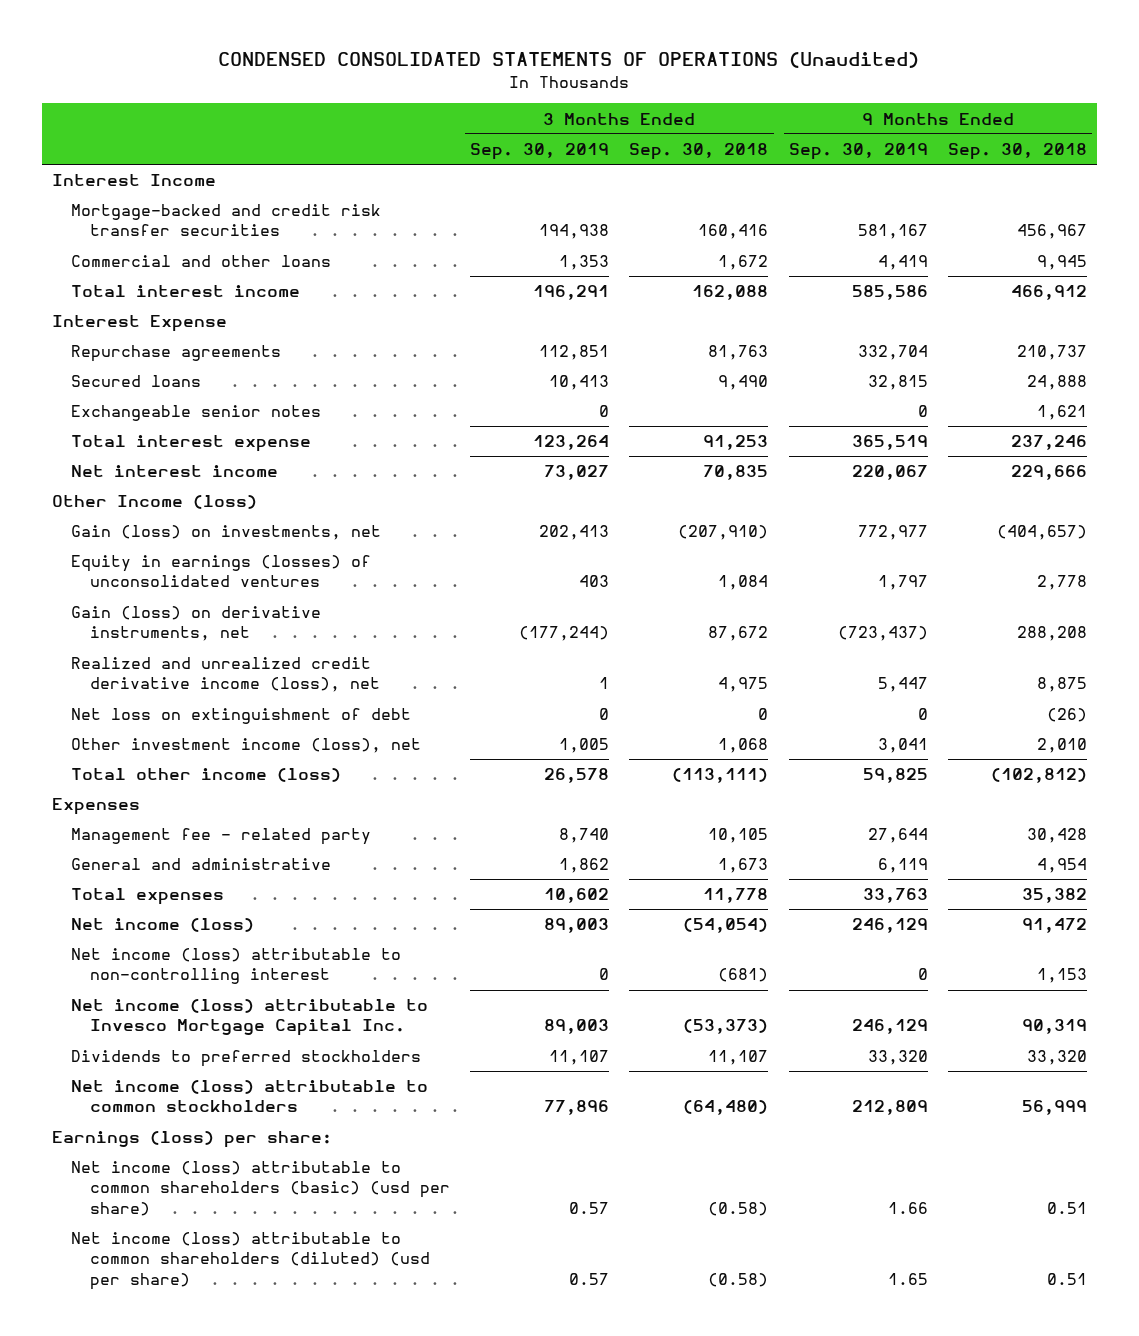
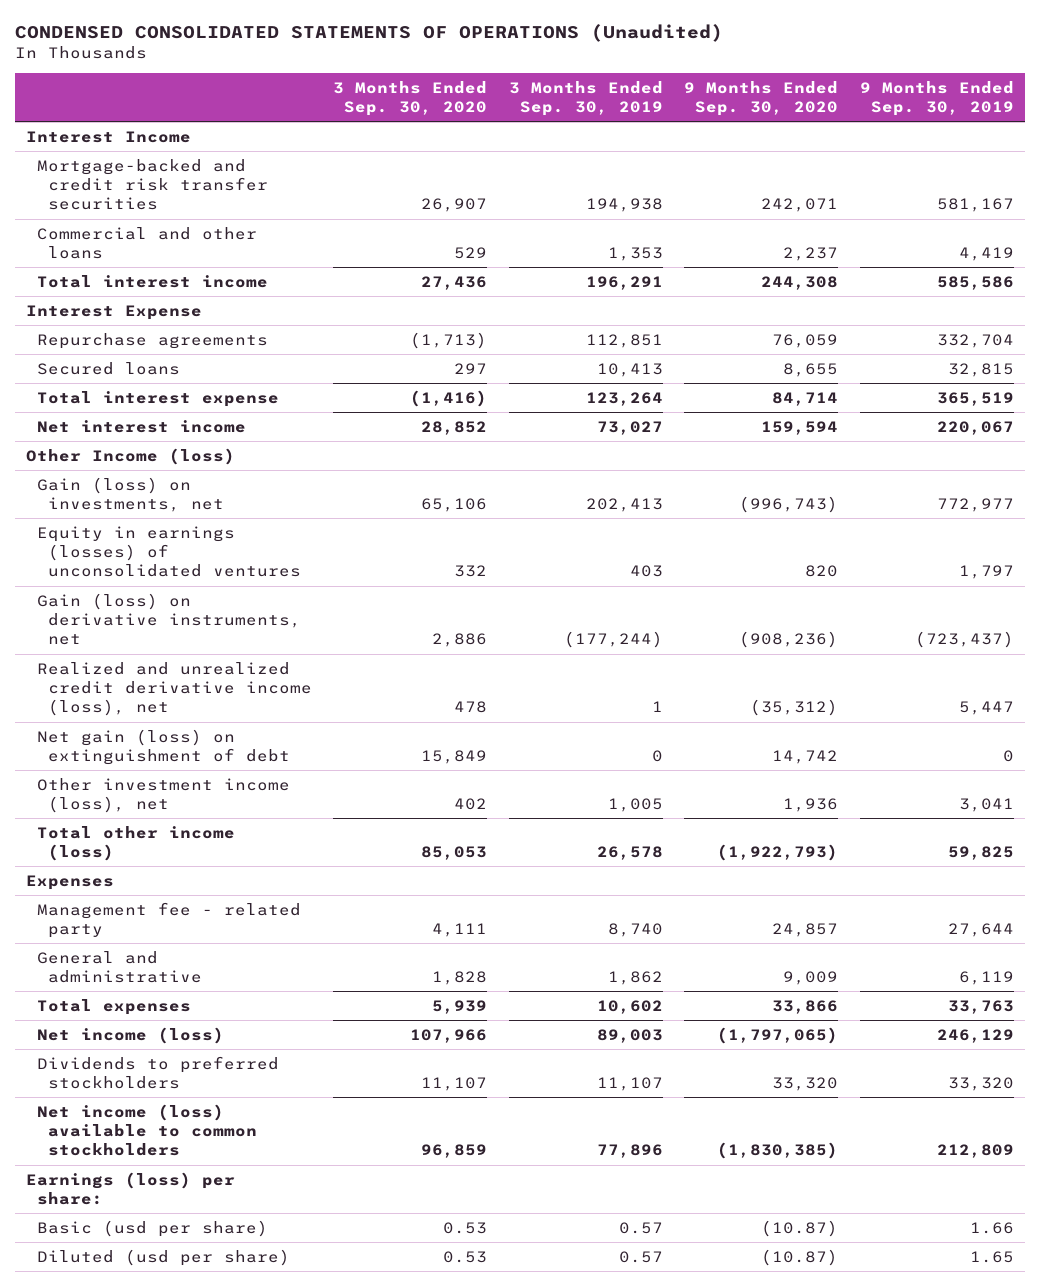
[629,143,769,161] Sep. 30, 2018 -> none
[948,143,1088,161] Sep. 30, 2018 -> none
none -> [333,80,488,116] 3 Months Ended Sep. 30, 2020
none -> [684,80,839,116] 9 Months Ended Sep. 30, 2020
[70,405,321,422] Exchangeable senior notes -> none
[70,708,411,725] Net loss on extinguishment of debt -> [36,728,290,765] Net gain (loss) on extinguishment of debt
[70,948,401,985] Net income (loss) attributable to non-controlling interest -> none
[70,999,428,1037] Net income (loss) attributable to Invesco Mortgage Capital Inc. -> none
[70,1080,428,1113] Net income (loss) attributable to common stockholders -> [36,1103,257,1157] Net income (loss) available to common stockholders
[70,1161,450,1216] Net income (loss) attributable to common shareholders (basic) (usd per share) -> [36,1219,268,1237] Basic (usd per share)
[70,1232,430,1290] Net income (loss) attributable to common shareholders (diluted) (usd per share) -> [36,1248,290,1266] Diluted (usd per share)

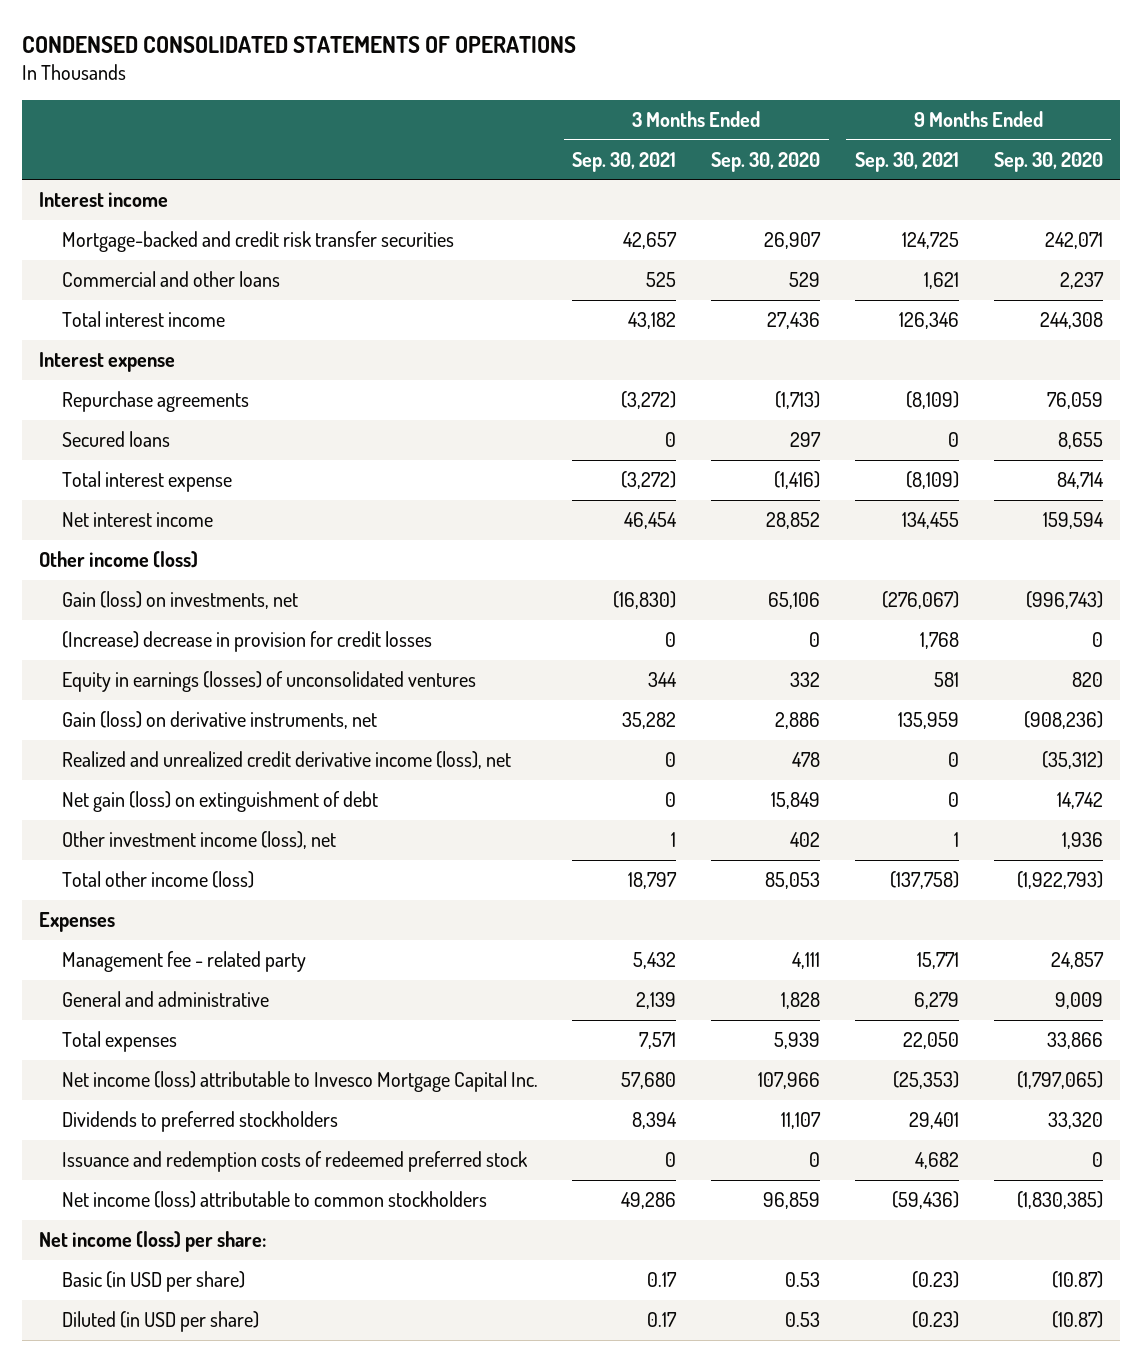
[15,24,724,43] CONDENSED CONSOLIDATED STATEMENTS OF OPERATIONS (Unaudited) -> [21,35,576,53] CONDENSED CONSOLIDATED STATEMENTS OF OPERATIONS
[508,80,663,116] 3 Months Ended Sep. 30, 2019 -> none
[859,80,1014,116] 9 Months Ended Sep. 30, 2019 -> none
none -> [572,151,677,172] Sep. 30, 2021
none -> [854,151,959,172] Sep. 30, 2021
[25,130,191,143] Interest Income -> [38,192,168,208] Interest income
[25,304,202,320] Interest Expense -> [38,352,175,373] Interest expense
[25,447,235,465] Other Income (loss) -> [38,551,198,569] Other income (loss)
none -> [61,631,432,653] (Increase) decrease in provision for credit losses
[36,1026,224,1044] Net income (loss) -> [61,1071,538,1093] Net income (loss) attributable to Invesco Mortgage Capital Inc.
none -> [61,1151,528,1173] Issuance and redemption costs of redeemed preferred stock
[36,1103,257,1157] Net income (loss) available to common stockholders -> [61,1191,487,1209] Net income (loss) attributable to common stockholders
[25,1171,235,1205] Earnings (loss) per share: -> [38,1231,266,1253] Net income (loss) per share:
[36,1219,268,1237] Basic (usd per share) -> [61,1271,245,1293] Basic (in USD per share)
[36,1248,290,1266] Diluted (usd per share) -> [61,1311,259,1333] Diluted (in USD per share)

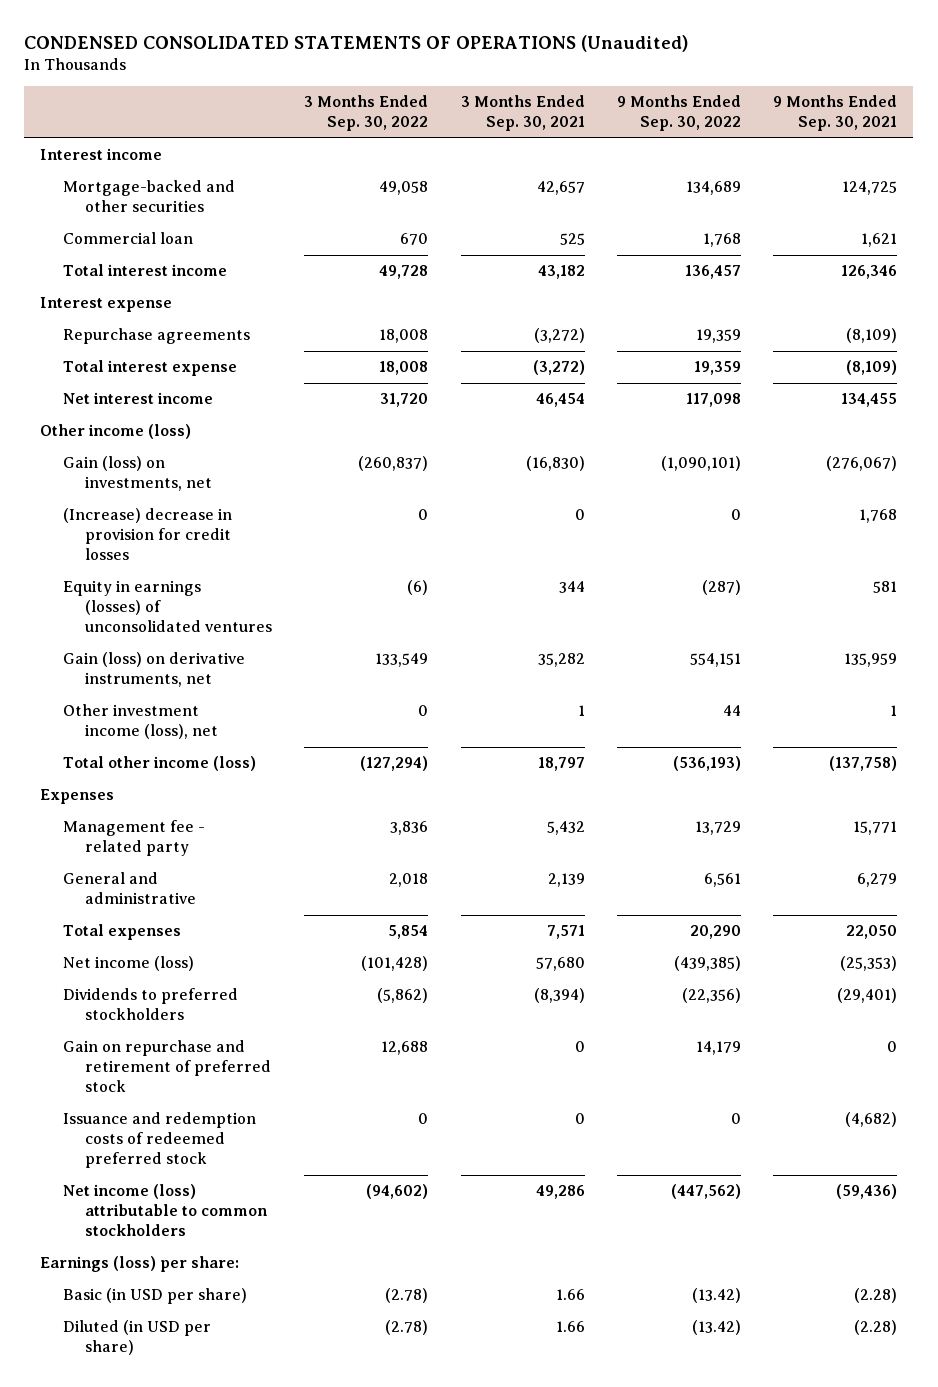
[21,35,576,53] CONDENSED CONSOLIDATED STATEMENTS OF OPERATIONS -> [24,34,689,52] CONDENSED CONSOLIDATED STATEMENTS OF OPERATIONS (Unaudited)
[711,151,821,172] Sep. 30, 2020 -> none
[993,151,1103,172] Sep. 30, 2020 -> none
none -> [304,95,429,132] 3 Months Ended Sep. 30, 2022
none -> [616,95,741,132] 9 Months Ended Sep. 30, 2022
[61,231,454,253] Mortgage-backed and credit risk transfer securities -> [62,180,235,213] Mortgage-backed and other securities
[61,271,280,288] Commercial and other loans -> [62,232,193,245] Commercial loan
[61,431,170,448] Secured loans -> none
[61,751,511,770] Realized and unrealized credit derivative income (loss), net -> none
[61,791,378,813] Net gain (loss) on extinguishment of debt -> none
[61,1071,538,1093] Net income (loss) attributable to Invesco Mortgage Capital Inc. -> [62,956,194,972] Net income (loss)
[632,1112,678,1130] 8,394 -> [533,988,585,1004] (8,394)
[908,1112,959,1130] 29,401 -> [837,988,898,1004] (29,401)
none -> [62,1040,271,1093] Gain on repurchase and retirement of preferred stock
[914,1152,959,1170] 4,682 -> [845,1112,898,1128] (4,682)
[38,1231,266,1253] Net income (loss) per share: -> [40,1256,240,1273] Earnings (loss) per share:
[647,1272,678,1288] 0.17 -> [555,1289,585,1301] 1.66
[911,1271,959,1289] (0.23) -> [854,1288,898,1304] (2.28)
[647,1312,678,1328] 0.17 -> [555,1321,585,1333] 1.66
[911,1311,959,1329] (0.23) -> [854,1320,898,1336] (2.28)

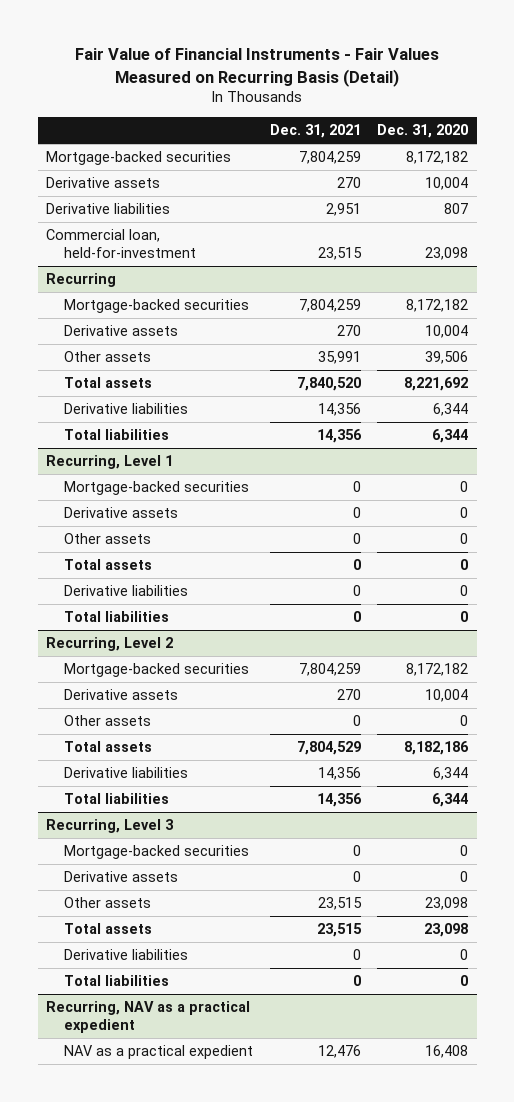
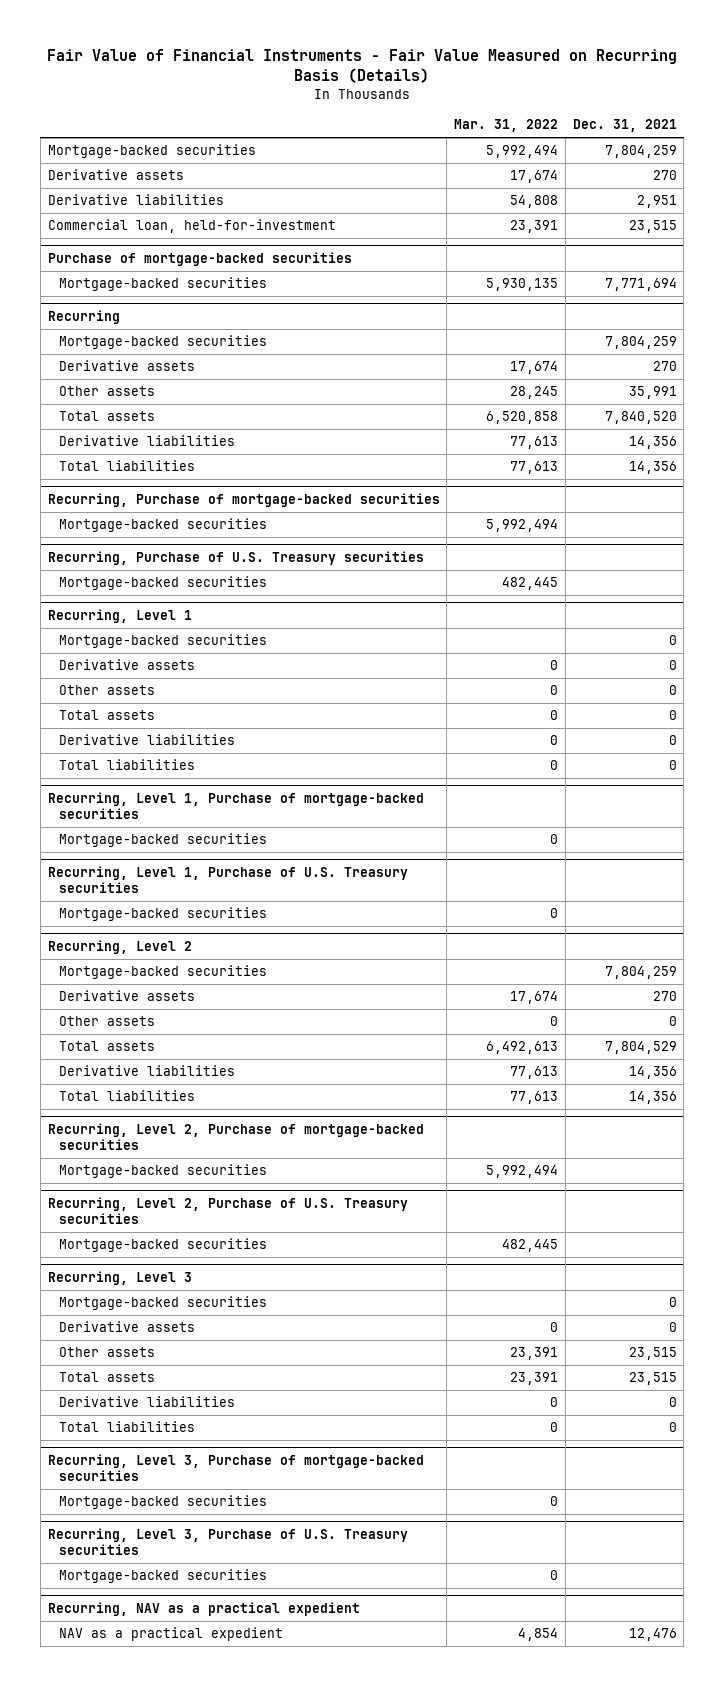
[75,48,440,87] Fair Value of Financial Instruments - Fair Values Measured on Recurring Basis (Detail) -> [47,48,678,84] Fair Value of Financial Instruments - Fair Value Measured on Recurring Basis (Details)
[377,124,469,139] Dec. 31, 2020 -> none
none -> [454,119,559,133] Mar. 31, 2022
none -> [47,252,352,267] Purchase of mortgage-backed securities
none -> [58,277,267,292] Mortgage-backed securities
none -> [47,493,440,508] Recurring, Purchase of mortgage-backed securities
none -> [58,518,267,533] Mortgage-backed securities
none -> [47,551,424,566] Recurring, Purchase of U.S. Treasury securities
none -> [58,576,267,591] Mortgage-backed securities
none -> [47,792,424,820] Recurring, Level 1, Purchase of mortgage-backed securities
none -> [58,833,267,848] Mortgage-backed securities
none -> [47,866,408,894] Recurring, Level 1, Purchase of U.S. Treasury securities
none -> [58,907,267,922] Mortgage-backed securities
none -> [47,1123,424,1151] Recurring, Level 2, Purchase of mortgage-backed securities
none -> [58,1164,267,1179] Mortgage-backed securities
none -> [47,1197,408,1225] Recurring, Level 2, Purchase of U.S. Treasury securities
none -> [58,1238,267,1253] Mortgage-backed securities
none -> [47,1454,424,1482] Recurring, Level 3, Purchase of mortgage-backed securities
none -> [58,1495,267,1510] Mortgage-backed securities
none -> [47,1528,408,1556] Recurring, Level 3, Purchase of U.S. Treasury securities
none -> [58,1569,267,1584] Mortgage-backed securities

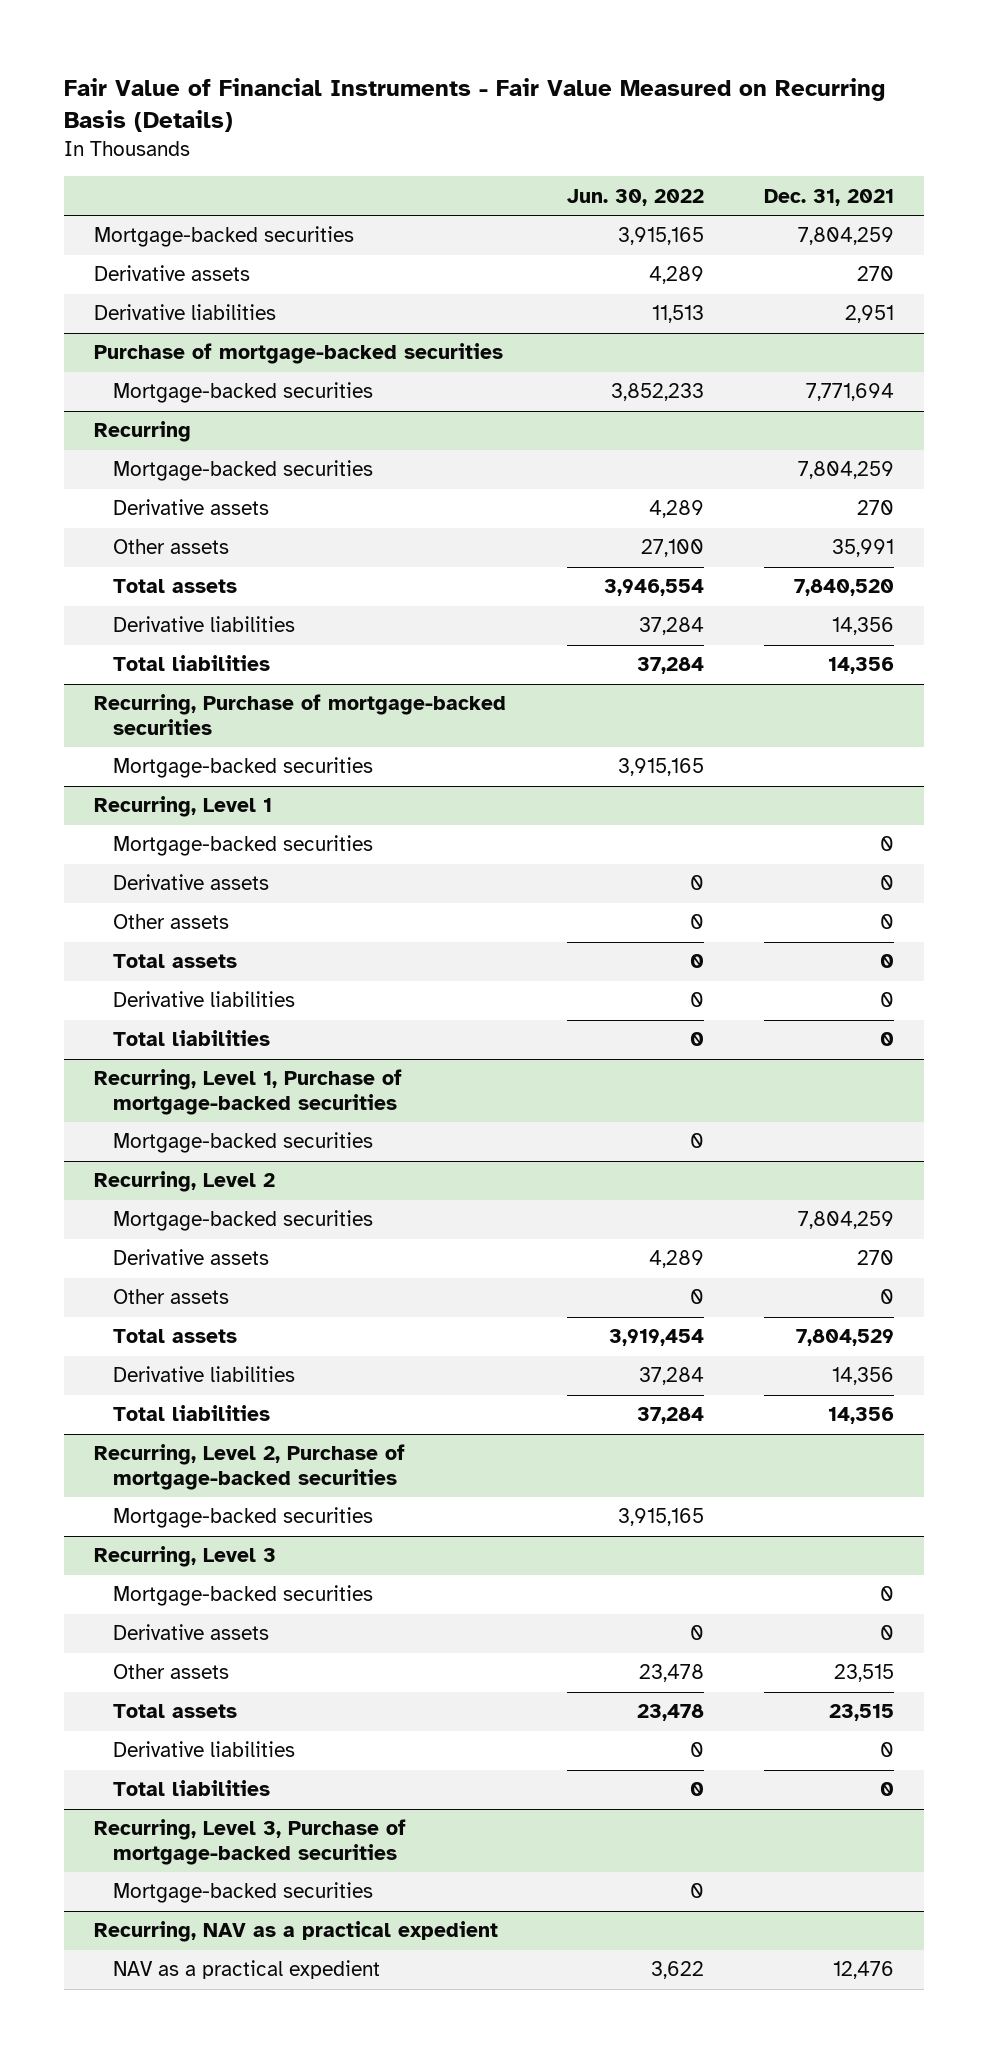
[454,119,559,133] Mar. 31, 2022 -> none
none -> [566,188,704,206] Jun. 30, 2022
[47,219,336,234] Commercial loan, held-for-investment -> none
[47,551,424,566] Recurring, Purchase of U.S. Treasury securities -> none
[58,576,267,591] Mortgage-backed securities -> none
[47,866,408,894] Recurring, Level 1, Purchase of U.S. Treasury securities -> none
[58,907,267,922] Mortgage-backed securities -> none
[47,1197,408,1225] Recurring, Level 2, Purchase of U.S. Treasury securities -> none
[58,1238,267,1253] Mortgage-backed securities -> none
[47,1528,408,1556] Recurring, Level 3, Purchase of U.S. Treasury securities -> none
[58,1569,267,1584] Mortgage-backed securities -> none

